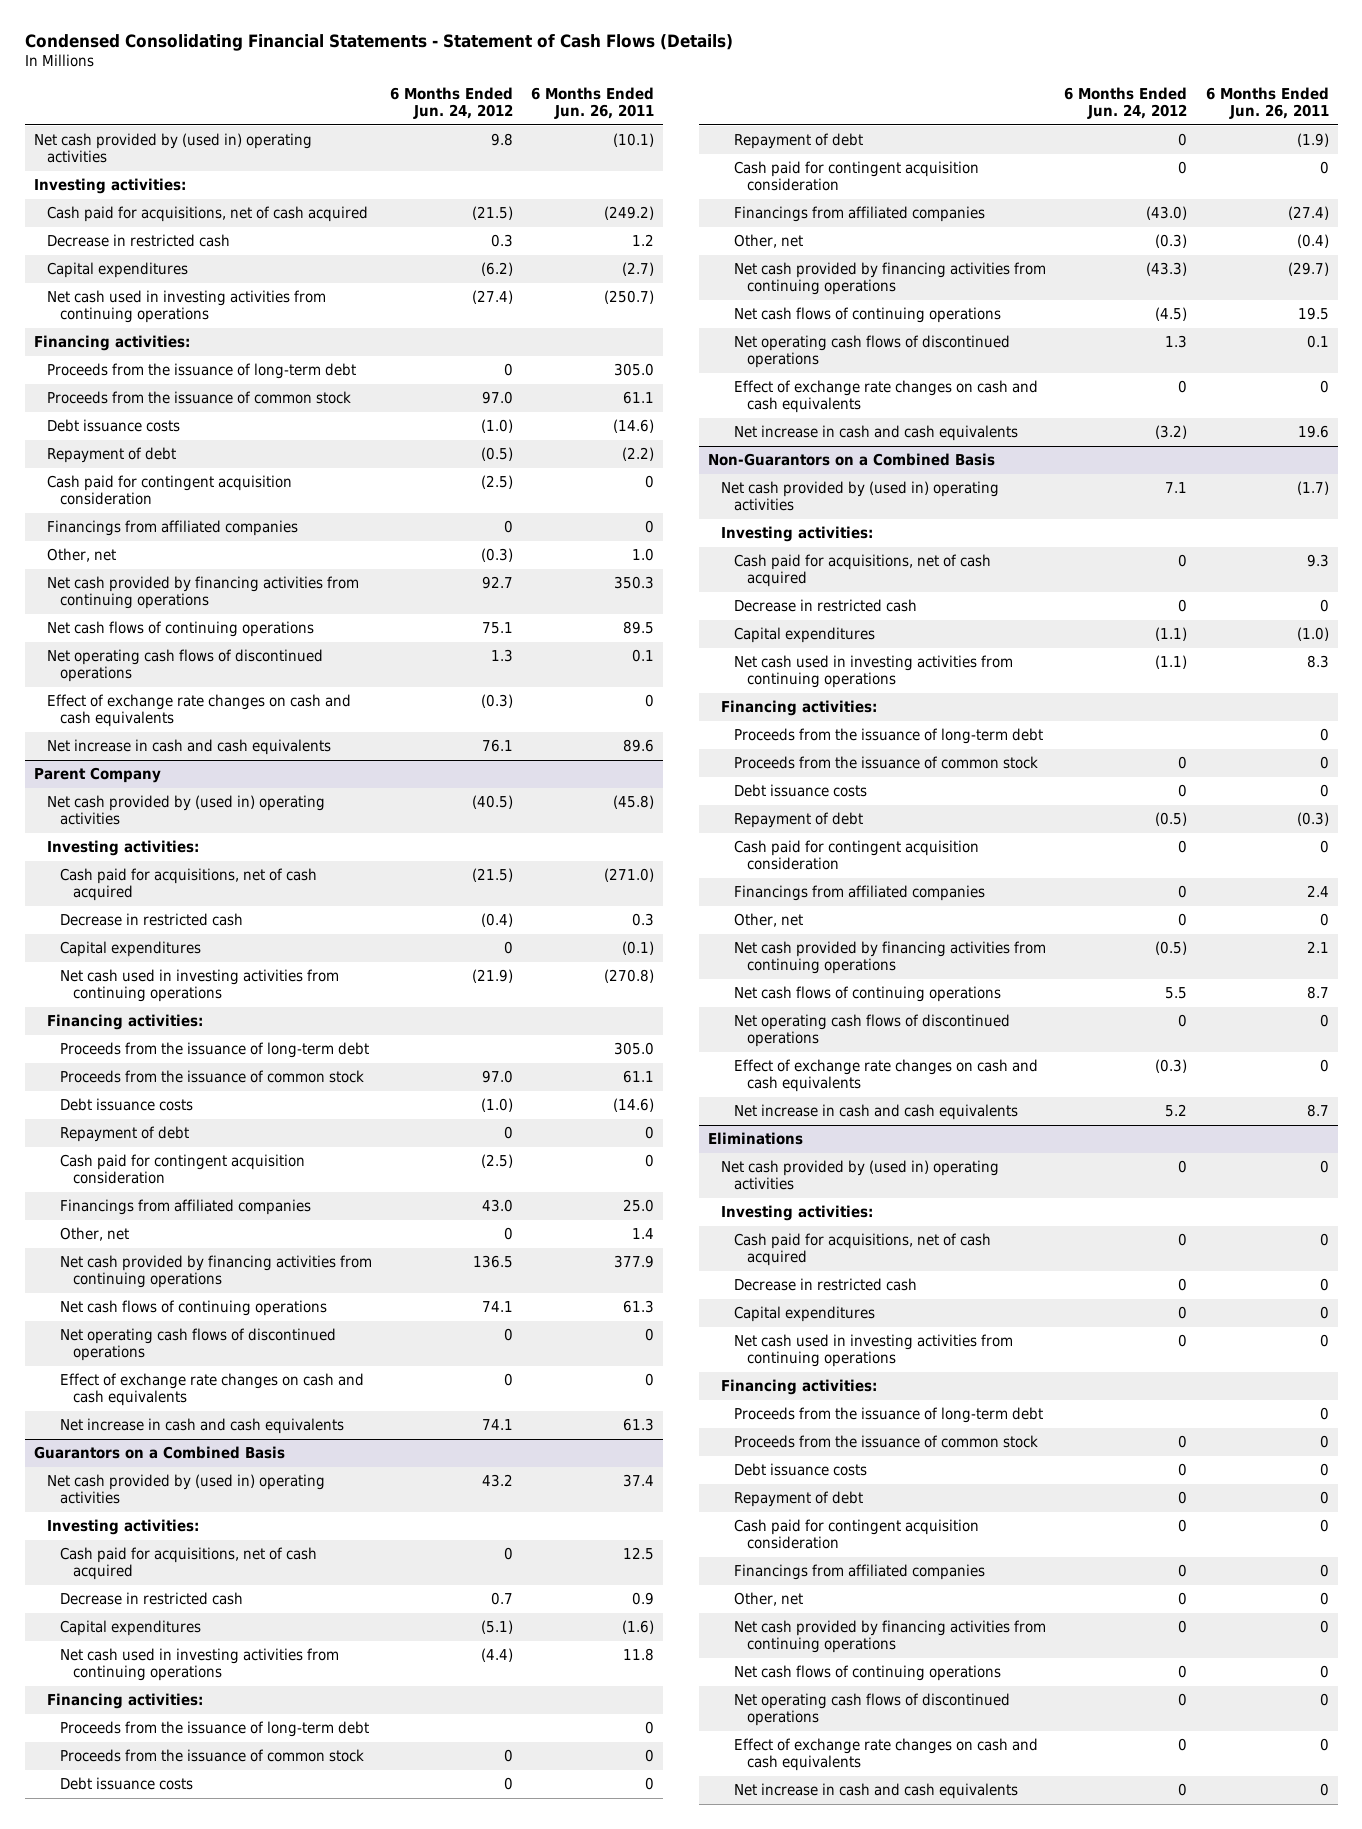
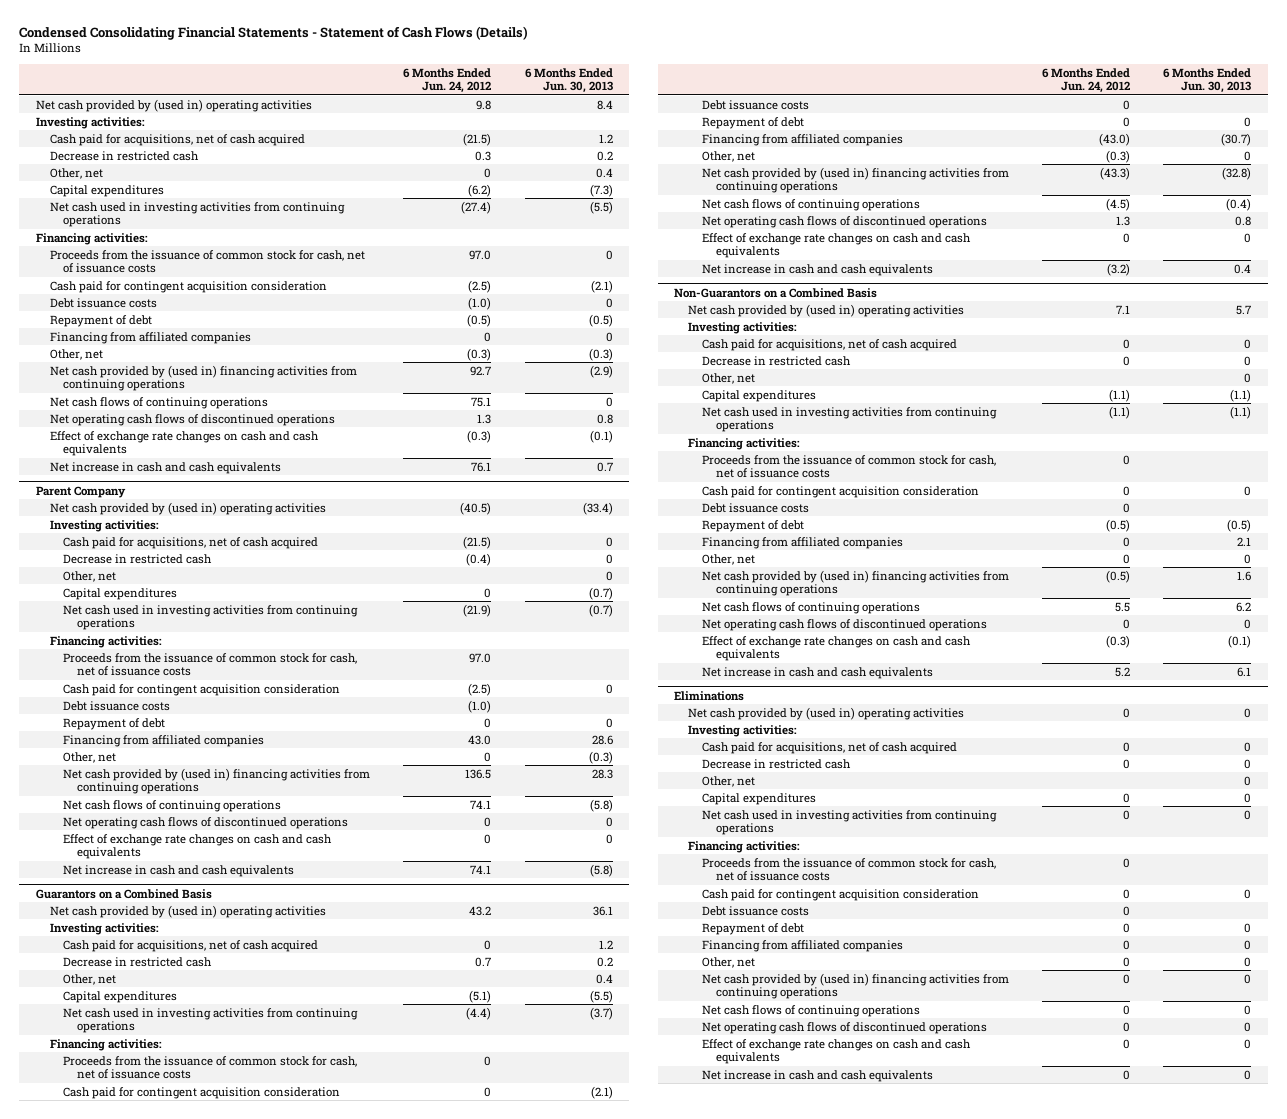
[531,87,655,120] 6 Months Ended Jun. 26, 2011 -> none
none -> [524,67,613,93] 6 Months Ended Jun. 30, 2013
none -> [49,167,103,179] Other, net
[46,363,356,380] Proceeds from the issuance of long-term debt -> none
[46,391,351,405] Proceeds from the issuance of common stock -> [49,249,365,274] Proceeds from the issuance of common stock for cash, net of issuance costs
[46,475,292,505] Cash paid for contingent acquisition consideration -> [49,280,327,293] Cash paid for contingent acquisition consideration
[46,520,298,537] Financings from affiliated companies -> [49,331,251,344] Financing from affiliated companies
[46,576,359,609] Net cash provided by financing activities from continuing operations -> [49,364,357,392] Net cash provided by (used in) financing activities from continuing operations
none -> [63,570,117,582] Other, net
[59,1042,369,1059] Proceeds from the issuance of long-term debt -> none
[59,1070,364,1084] Proceeds from the issuance of common stock -> [63,652,358,677] Proceeds from the issuance of common stock for cash, net of issuance costs
[59,1154,305,1184] Cash paid for contingent acquisition consideration -> [63,683,341,696] Cash paid for contingent acquisition consideration
[59,1199,311,1216] Financings from affiliated companies -> [63,734,265,747] Financing from affiliated companies
[59,1255,372,1288] Net cash provided by financing activities from continuing operations -> [63,767,371,795] Net cash provided by (used in) financing activities from continuing operations
none -> [63,973,117,985] Other, net
[59,1721,369,1738] Proceeds from the issuance of long-term debt -> none
[59,1749,364,1763] Proceeds from the issuance of common stock -> [63,1055,358,1080] Proceeds from the issuance of common stock for cash, net of issuance costs
[734,161,980,191] Cash paid for contingent acquisition consideration -> [63,1086,341,1099] Cash paid for contingent acquisition consideration
[734,206,986,223] Financings from affiliated companies -> [701,133,903,146] Financing from affiliated companies
[734,262,1047,295] Net cash provided by financing activities from continuing operations -> [701,166,1009,194] Net cash provided by (used in) financing activities from continuing operations
none -> [701,372,755,384] Other, net
[734,728,1044,745] Proceeds from the issuance of long-term debt -> none
[734,756,1039,770] Proceeds from the issuance of common stock -> [701,454,996,479] Proceeds from the issuance of common stock for cash, net of issuance costs
[734,840,980,870] Cash paid for contingent acquisition consideration -> [701,485,979,498] Cash paid for contingent acquisition consideration
[734,885,986,902] Financings from affiliated companies -> [701,536,903,549] Financing from affiliated companies
[734,941,1047,974] Net cash provided by financing activities from continuing operations -> [701,569,1009,597] Net cash provided by (used in) financing activities from continuing operations
none -> [701,775,755,787] Other, net
[734,1407,1044,1424] Proceeds from the issuance of long-term debt -> none
[734,1435,1039,1449] Proceeds from the issuance of common stock -> [701,857,996,882] Proceeds from the issuance of common stock for cash, net of issuance costs
[734,1519,980,1549] Cash paid for contingent acquisition consideration -> [701,888,979,901] Cash paid for contingent acquisition consideration
[734,1564,986,1581] Financings from affiliated companies -> [701,939,903,952] Financing from affiliated companies
[734,1620,1047,1653] Net cash provided by financing activities from continuing operations -> [701,972,1009,1000] Net cash provided by (used in) financing activities from continuing operations

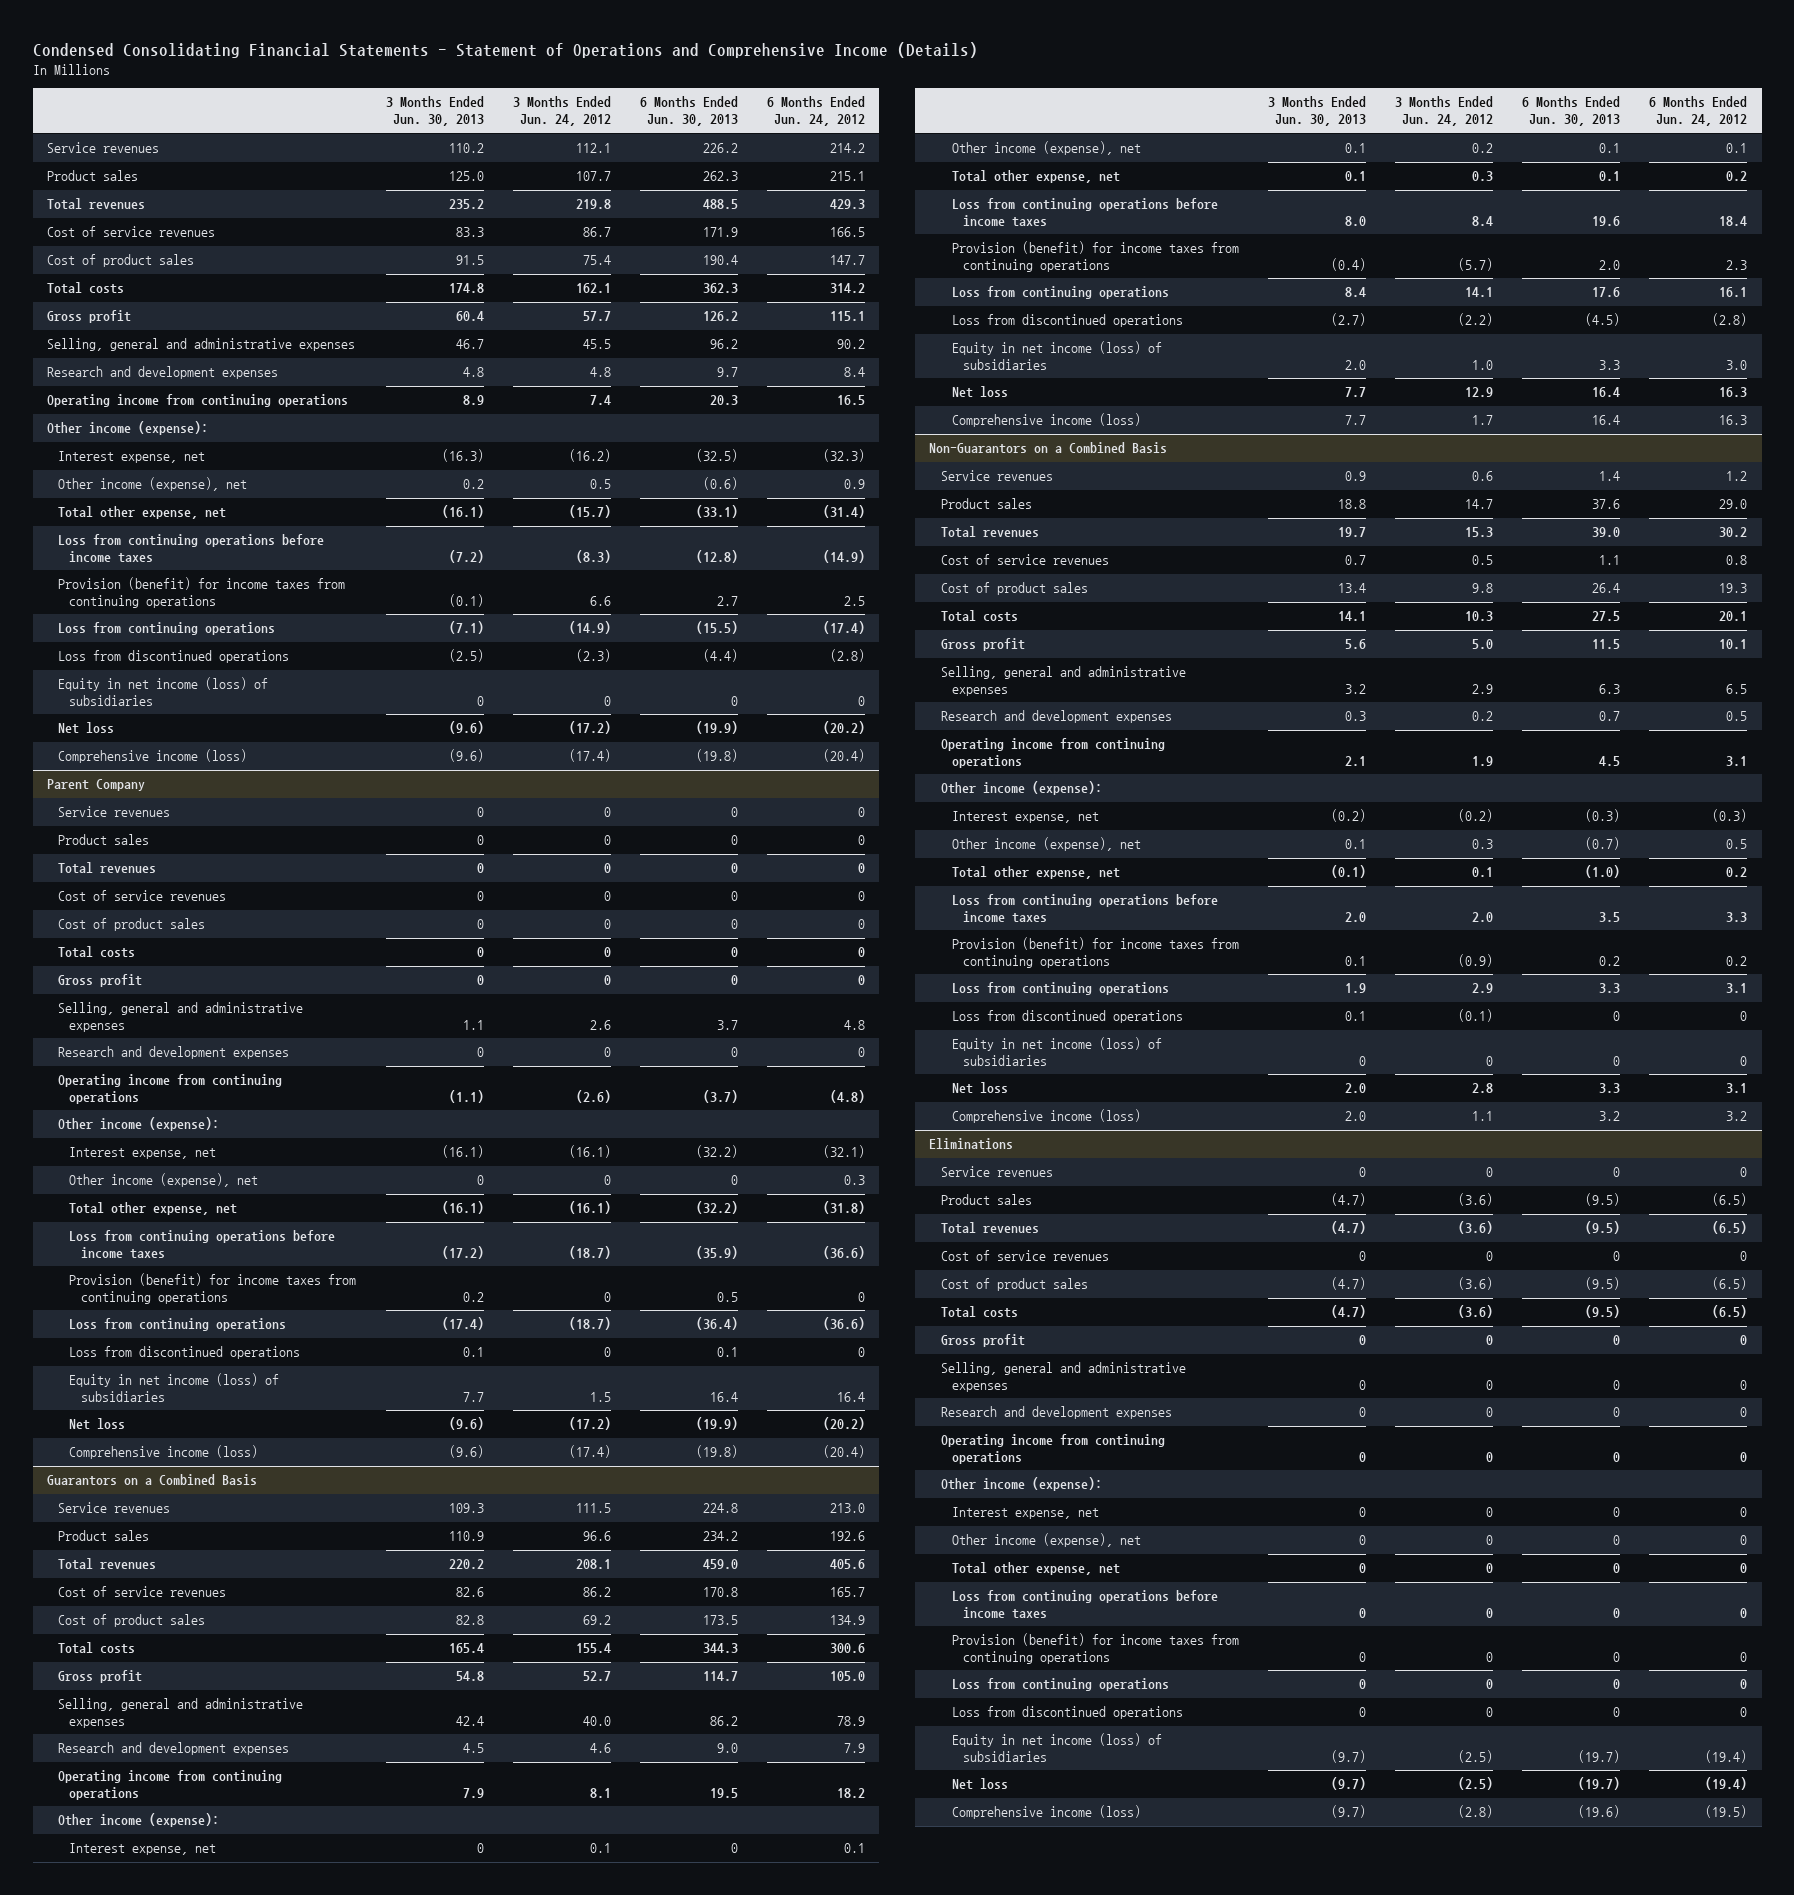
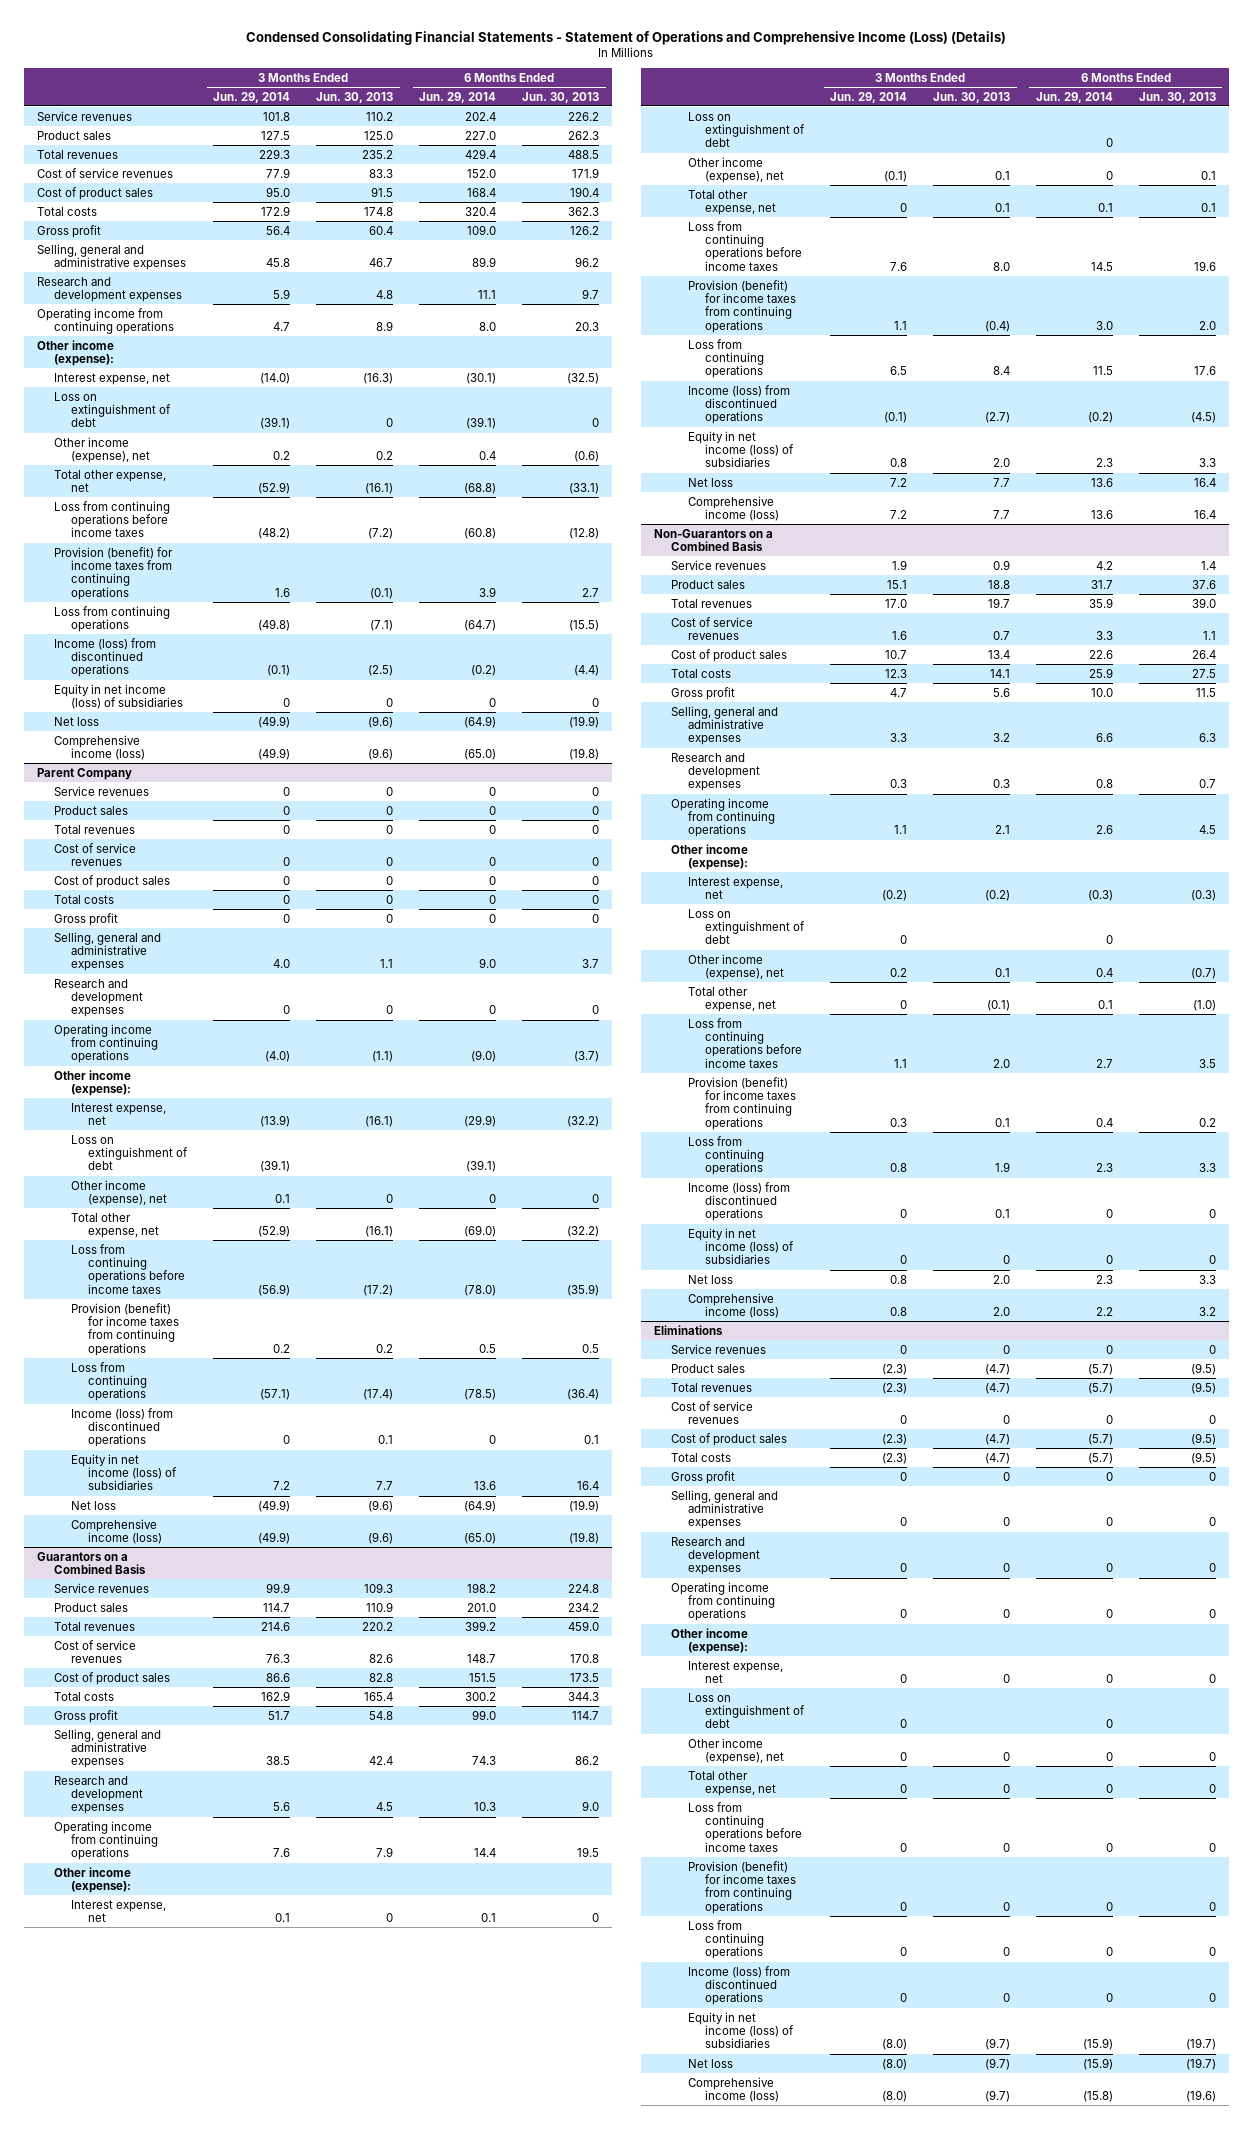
[32,41,978,58] Condensed Consolidating Financial Statements - Statement of Operations and Comprehensive Income (Details) -> [246,30,1007,45] Condensed Consolidating Financial Statements - Statement of Operations and Comprehensive Income (Loss) (Details)
[512,96,611,127] 3 Months Ended Jun. 24, 2012 -> none
[766,96,865,127] 6 Months Ended Jun. 24, 2012 -> none
none -> [213,91,291,103] Jun. 29, 2014
none -> [419,91,497,103] Jun. 29, 2014
none -> [54,391,172,428] Loss on extinguishment of debt
[58,650,290,664] Loss from discontinued operations -> [54,637,157,678] Income (loss) from discontinued operations
none -> [71,1134,189,1171] Loss on extinguishment of debt
[69,1346,301,1360] Loss from discontinued operations -> [71,1407,174,1448] Income (loss) from discontinued operations
none -> [687,111,806,148] Loss on extinguishment of debt
[951,314,1183,328] Loss from discontinued operations -> [687,384,790,425] Income (loss) from discontinued operations
none -> [687,908,806,945] Loss on extinguishment of debt
[951,1010,1183,1024] Loss from discontinued operations -> [687,1181,790,1222] Income (loss) from discontinued operations
none -> [687,1692,806,1729] Loss on extinguishment of debt
[951,1706,1183,1720] Loss from discontinued operations -> [687,1965,790,2006] Income (loss) from discontinued operations

